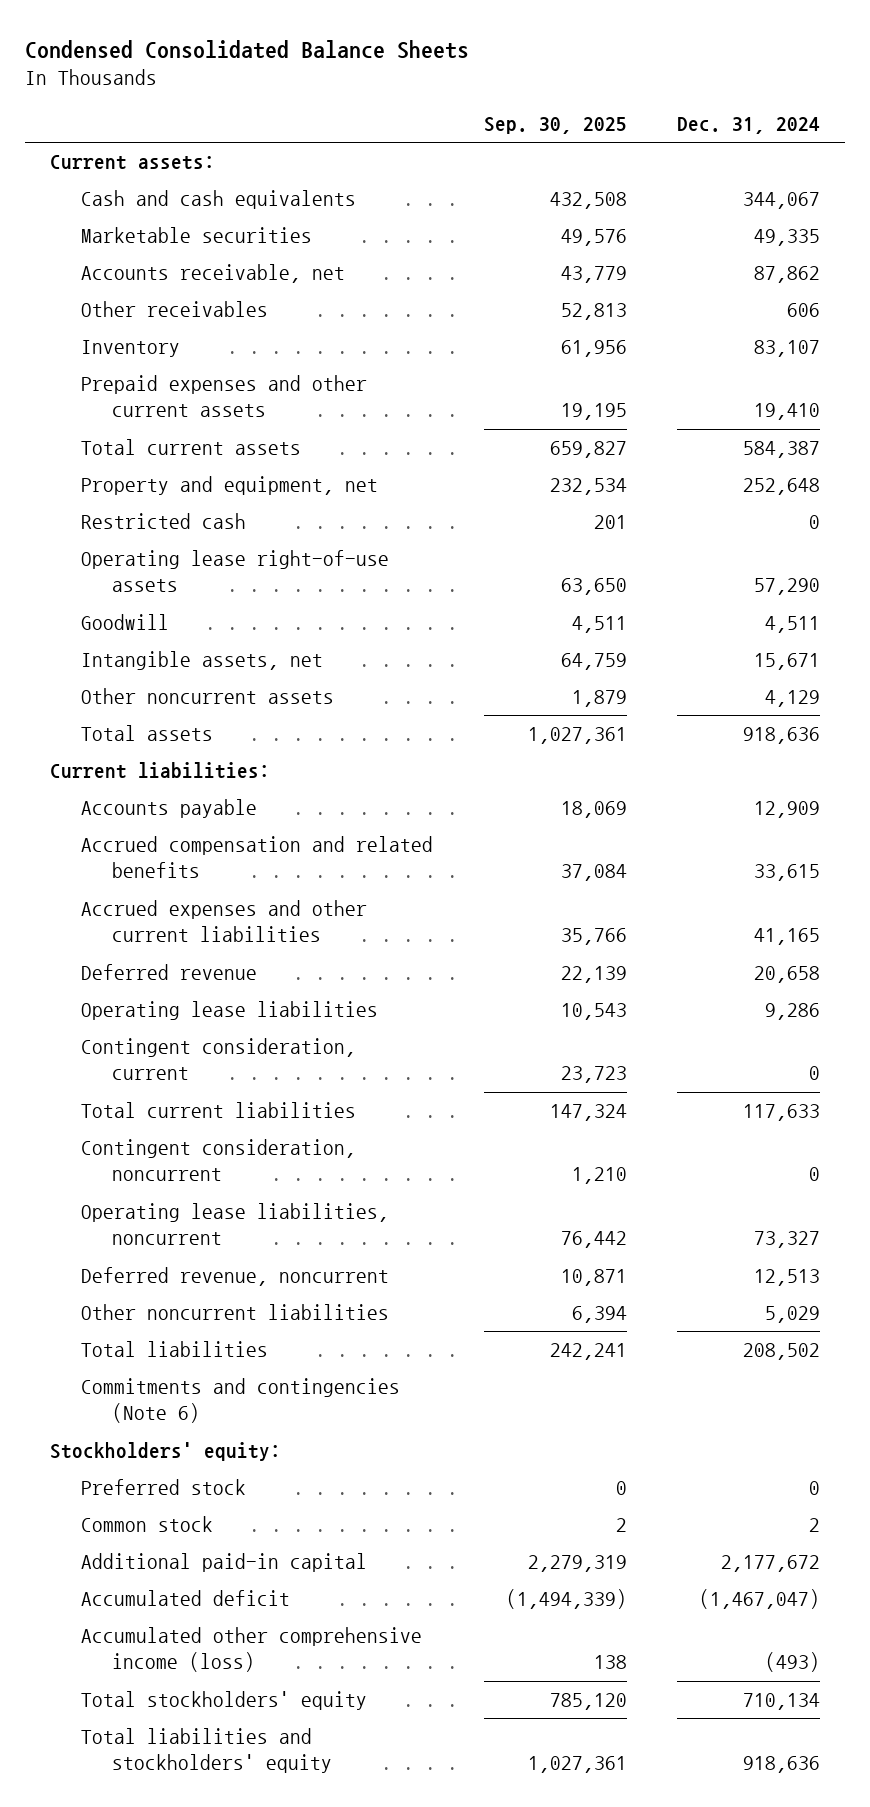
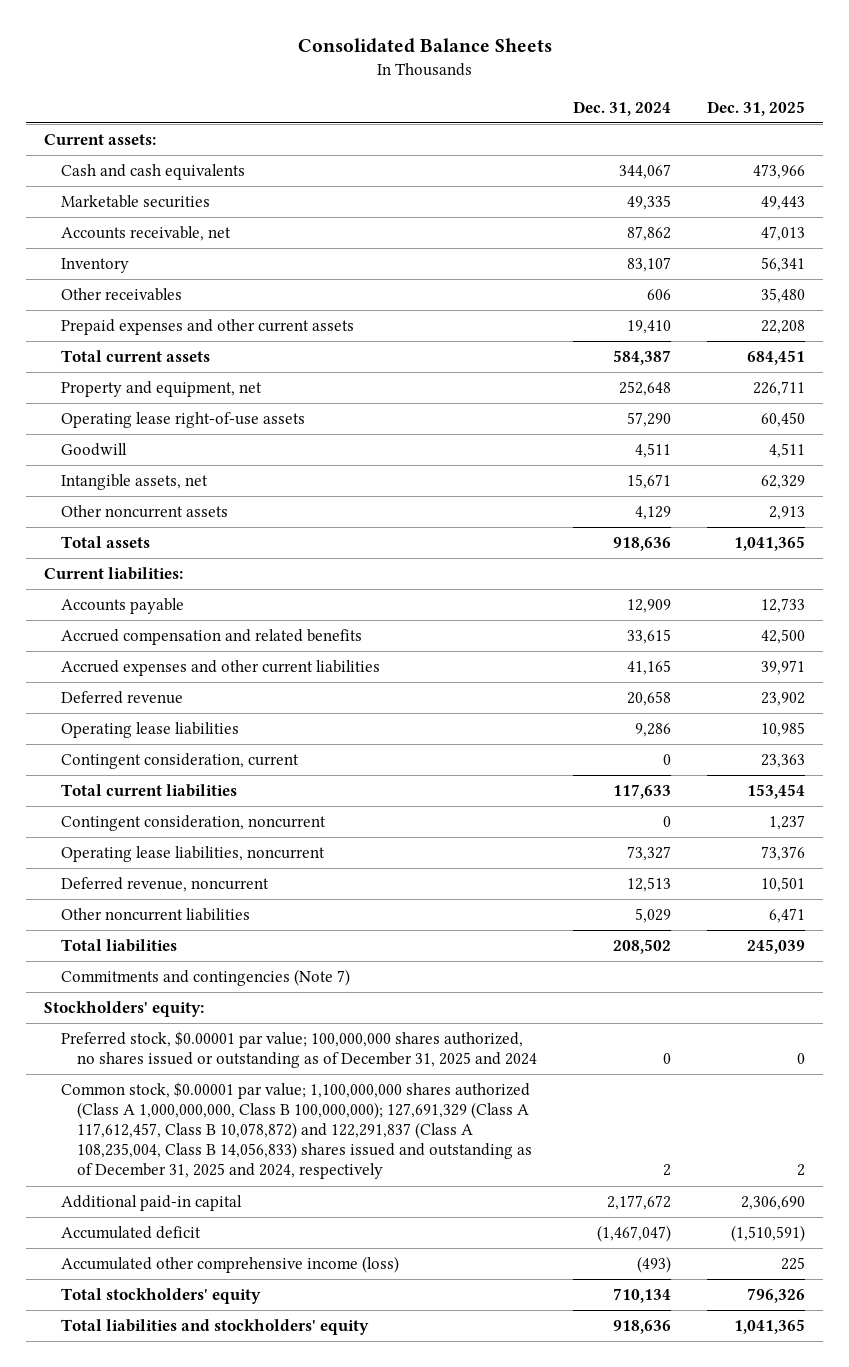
[24,39,469,59] Condensed Consolidated Balance Sheets -> [297,38,552,54] Consolidated Balance Sheets
[483,117,627,135] Sep. 30, 2025 -> none
none -> [707,100,806,116] Dec. 31, 2025
[80,301,268,318] Other receivables -> [60,288,182,302] Other receivables
[80,513,246,530] Restricted cash -> none
[80,1378,400,1424] Commitments and contingencies (Note 6) -> [60,969,350,987] Commitments and contingencies (Note 7)
[80,1479,246,1496] Preferred stock -> [60,1031,538,1069] Preferred stock, $0.00001 par value; 100,000,000 shares authorized, no shares issued or outstanding as of December 31, 2025 and 2024
[80,1516,213,1533] Common stock -> [60,1082,533,1180] Common stock, $0.00001 par value; 1,100,000,000 shares authorized (Class A 1,000,000,000, Class B 100,000,000); 127,691,329 (Class A 117,612,457, Class B 10,078,872) and 122,291,837 (Class A 108,235,004, Class B 14,056,833) shares issued and outstanding as of December 31, 2025 and 2024, respectively

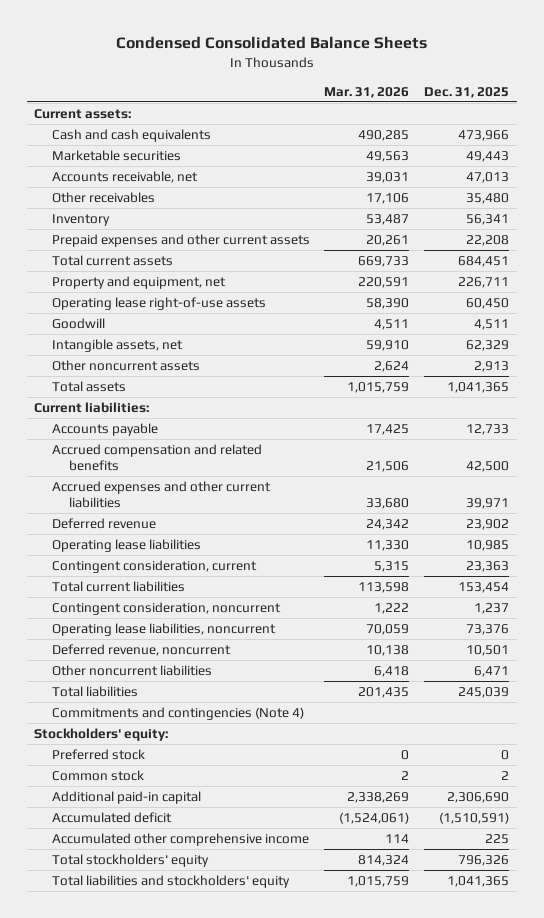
[297,38,552,54] Consolidated Balance Sheets -> [115,36,427,50] Condensed Consolidated Balance Sheets
[573,100,672,116] Dec. 31, 2024 -> none
none -> [324,86,410,98] Mar. 31, 2026
[60,258,129,274] Inventory -> [51,214,110,227] Inventory
[60,969,350,987] Commitments and contingencies (Note 7) -> [51,707,304,721] Commitments and contingencies (Note 4)
[60,1031,538,1069] Preferred stock, $0.00001 par value; 100,000,000 shares authorized, no shares issued or outstanding as of December 31, 2025 and 2024 -> [51,749,145,761] Preferred stock
[60,1082,533,1180] Common stock, $0.00001 par value; 1,100,000,000 shares authorized (Class A 1,000,000,000, Class B 100,000,000); 127,691,329 (Class A 117,612,457, Class B 10,078,872) and 122,291,837 (Class A 108,235,004, Class B 14,056,833) shares issued and outstanding as of December 31, 2025 and 2024, respectively -> [51,770,144,782] Common stock
[60,1256,399,1274] Accumulated other comprehensive income (loss) -> [51,833,309,847] Accumulated other comprehensive income

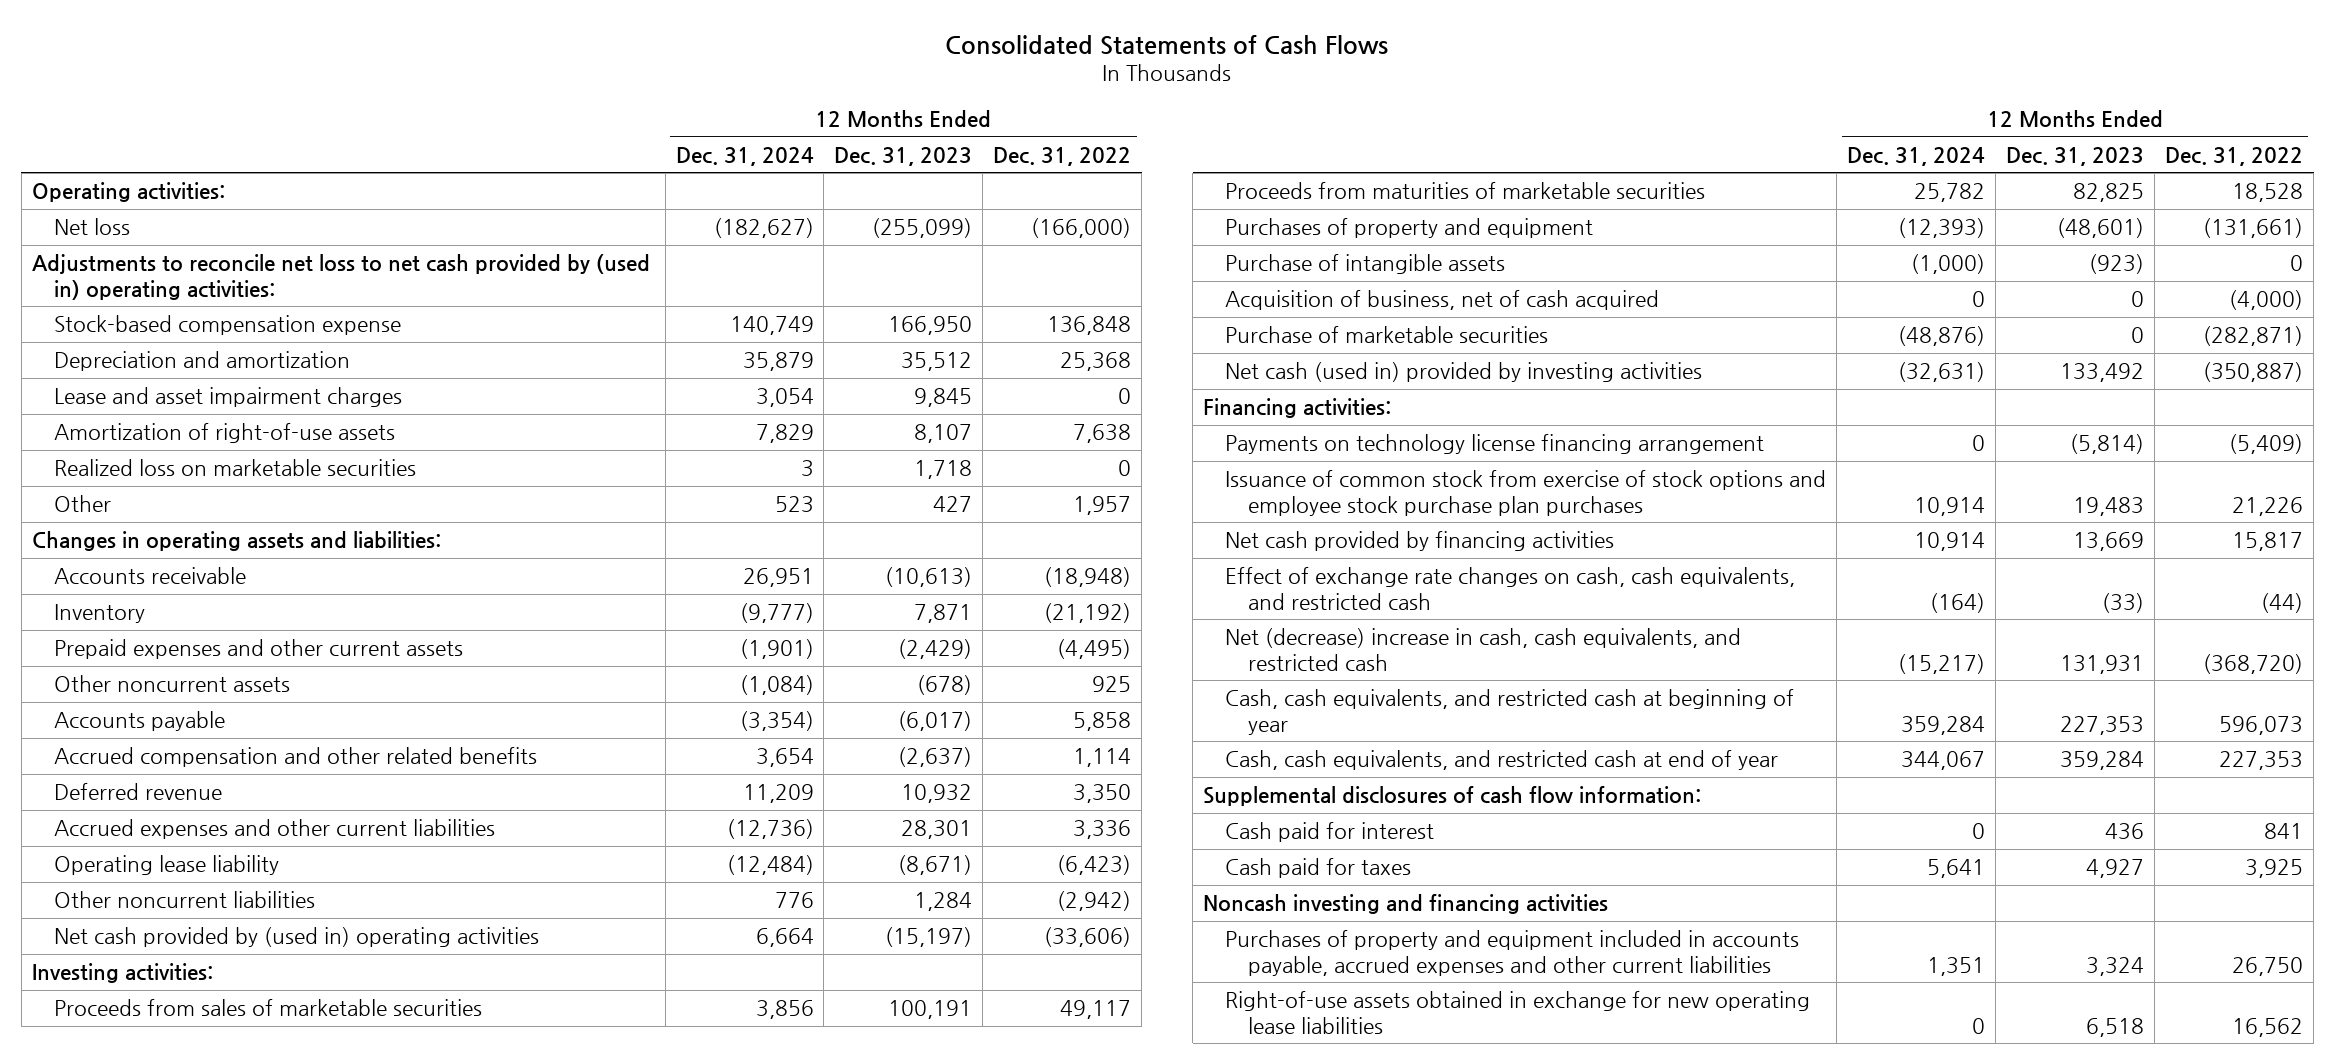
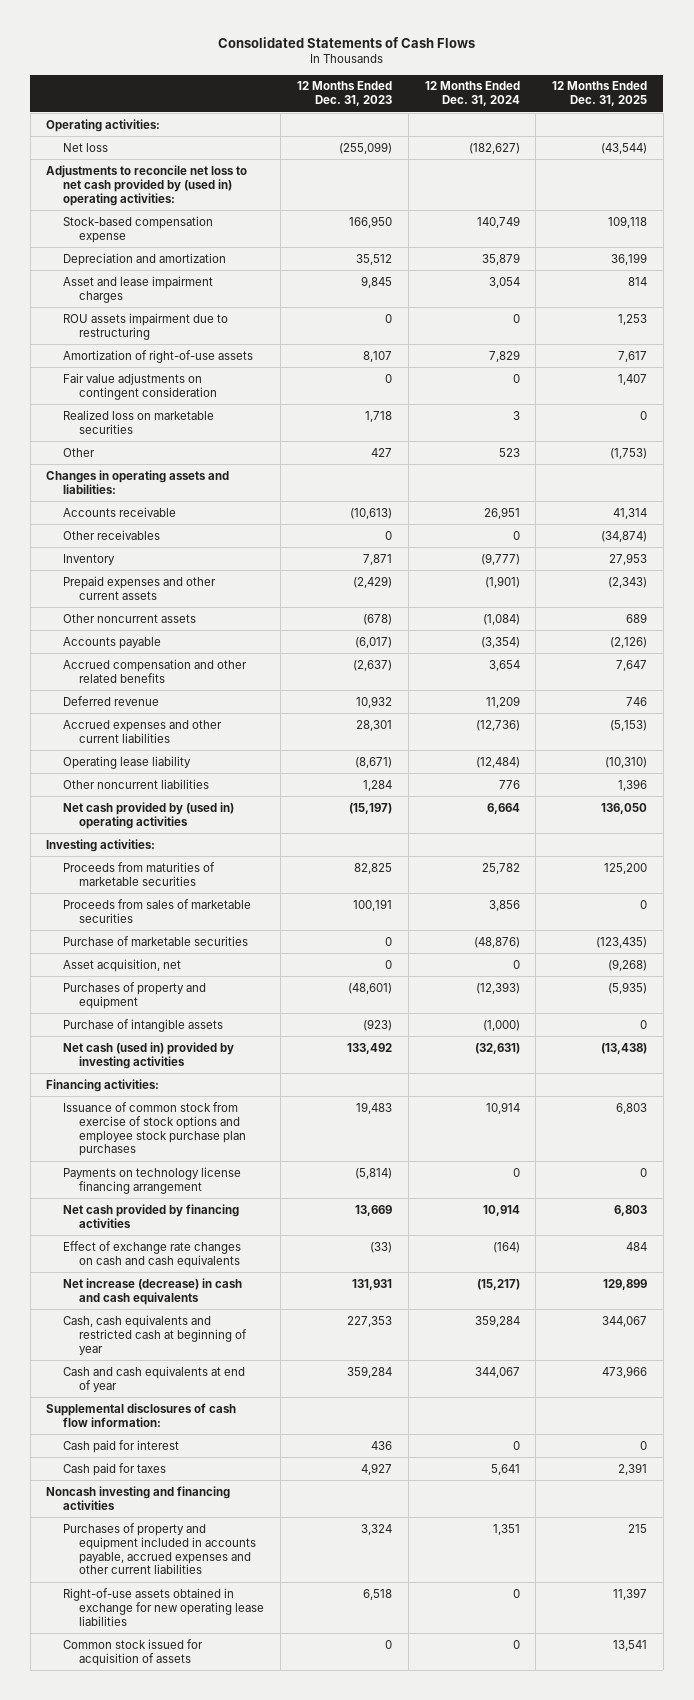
[993,146,1132,166] Dec. 31, 2022 -> none
none -> [552,81,648,107] 12 Months Ended Dec. 31, 2025
[53,387,402,408] Lease and asset impairment charges -> [62,275,213,303] Asset and lease impairment charges
none -> [62,312,228,340] ROU assets impairment due to restructuring
none -> [62,372,218,400] Fair value adjustments on contingent consideration
none -> [62,529,160,540] Other receivables
[53,999,482,1017] Proceeds from sales of marketable securities -> [62,898,251,923] Proceeds from sales of marketable securities
[1225,326,1549,344] Purchase of marketable securities -> [62,935,248,946] Purchase of marketable securities
none -> [62,958,181,972] Asset acquisition, net
[1225,290,1660,311] Acquisition of business, net of cash acquired -> none
[1225,434,1765,455] Payments on technology license financing arrangement -> [62,1166,241,1194] Payments on technology license financing arrangement
[1225,567,1796,610] Effect of exchange rate changes on cash, cash equivalents, and restricted cash -> [62,1240,241,1268] Effect of exchange rate changes on cash and cash equivalents
[1225,628,1742,671] Net (decrease) increase in cash, cash equivalents, and restricted cash -> [62,1277,242,1305] Net increase (decrease) in cash and cash equivalents
[1225,689,1795,735] Cash, cash equivalents, and restricted cash at beginning of year -> [62,1314,248,1355] Cash, cash equivalents and restricted cash at beginning of year
[1225,750,1779,771] Cash, cash equivalents, and restricted cash at end of year -> [62,1365,245,1392] Cash and cash equivalents at end of year
none -> [62,1638,203,1666] Common stock issued for acquisition of assets

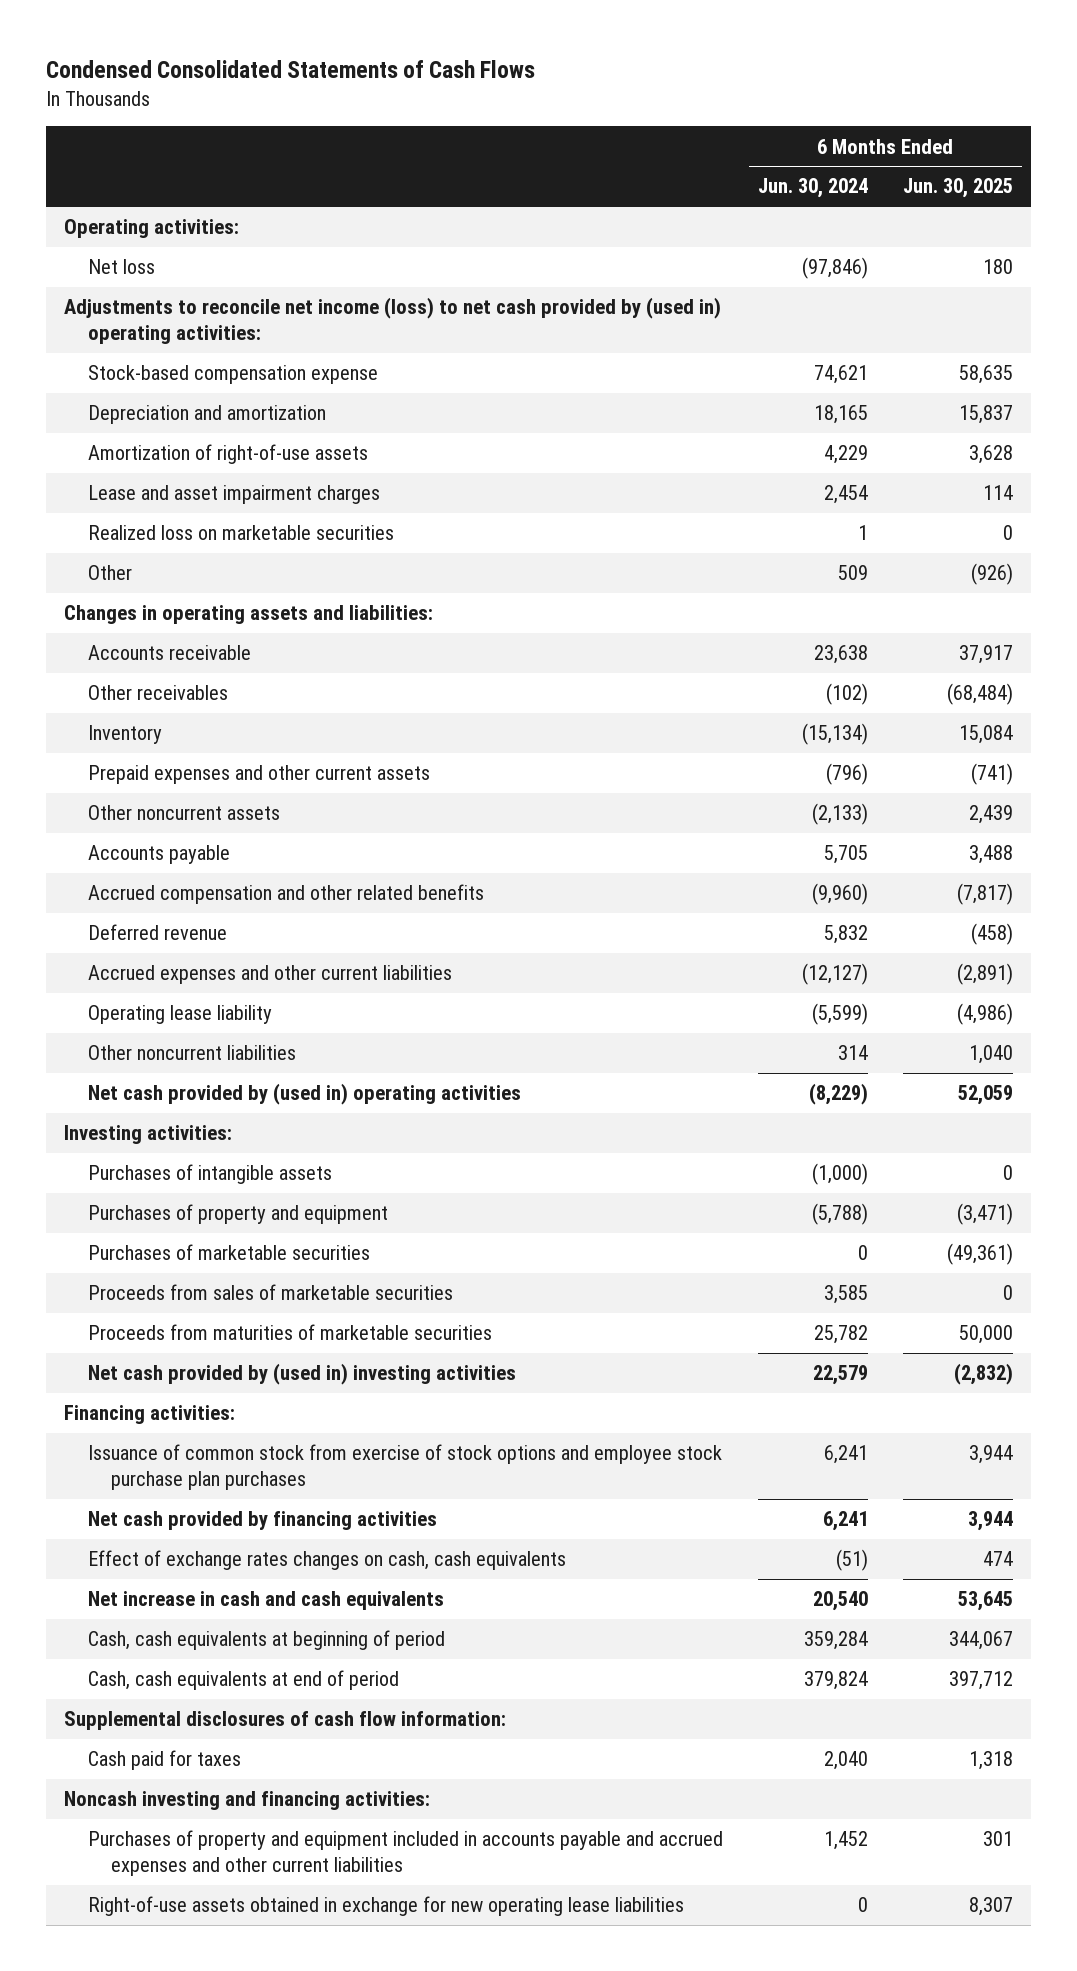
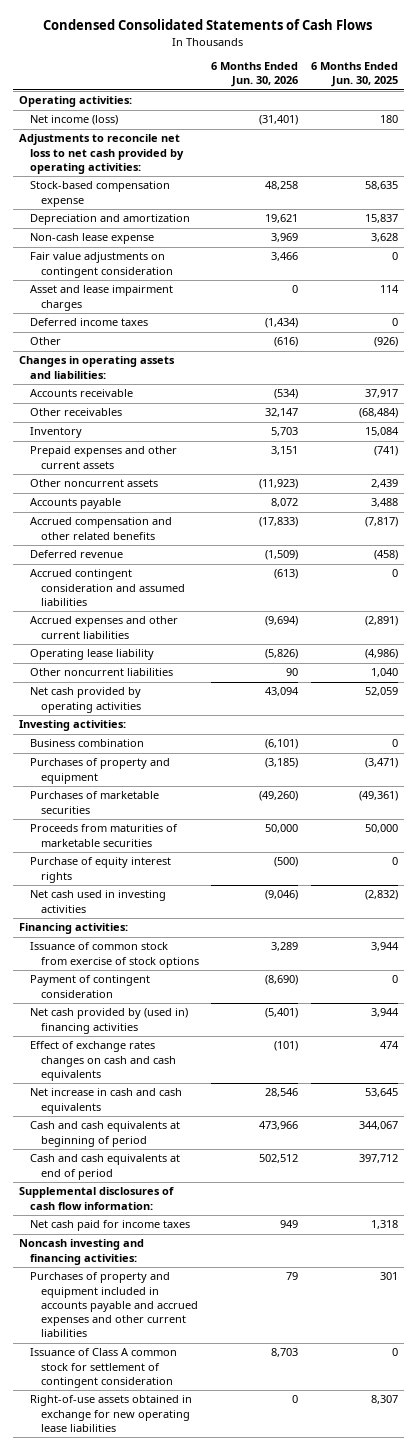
[757,178,868,199] Jun. 30, 2024 -> none
none -> [211,62,299,88] 6 Months Ended Jun. 30, 2026
[87,259,155,275] Net loss -> [29,115,118,126] Net income (loss)
[63,297,721,345] Adjustments to reconcile net income (loss) to net cash provided by (used in) operating activities: -> [19,134,184,174] Adjustments to reconcile net loss to net cash provided by operating activities:
[87,525,394,541] Realized loss on marketable securities -> none
[87,444,368,465] Amortization of right-of-use assets -> [29,233,154,245] Non-cash lease expense
none -> [29,252,173,278] Fair value adjustments on contingent consideration
[87,485,380,505] Lease and asset impairment charges -> [29,285,173,311] Asset and lease impairment charges
none -> [29,318,148,327] Deferred income taxes
none -> [29,569,185,606] Accrued contingent consideration and assumed liabilities
[87,1083,521,1106] Net cash provided by (used in) operating activities -> [29,687,141,713] Net cash provided by operating activities
[87,1164,332,1185] Purchases of intangible assets -> none
none -> [29,739,144,748] Business combination
[87,1284,453,1301] Proceeds from sales of marketable securities -> none
none -> [29,857,171,883] Purchase of equity interest rights
[87,1363,516,1386] Net cash provided by (used in) investing activities -> [29,890,166,913] Net cash used in investing activities
[87,1444,722,1491] Issuance of common stock from exercise of stock options and employee stock purchase plan purchases -> [29,942,199,968] Issuance of common stock from exercise of stock options
none -> [29,975,150,998] Payment of contingent consideration
[87,1511,437,1531] Net cash provided by financing activities -> [29,1008,188,1034] Net cash provided by (used in) financing activities
[87,1550,566,1571] Effect of exchange rates changes on cash, cash equivalents -> [29,1041,176,1081] Effect of exchange rates changes on cash and cash equivalents
[87,1630,445,1651] Cash, cash equivalents at beginning of period -> [29,1121,180,1147] Cash and cash equivalents at beginning of period
[87,1670,399,1691] Cash, cash equivalents at end of period -> [29,1154,180,1180] Cash and cash equivalents at end of period
[87,1750,241,1771] Cash paid for taxes -> [29,1220,190,1232] Net cash paid for income taxes
none -> [29,1348,177,1388] Issuance of Class A common stock for settlement of contingent consideration

